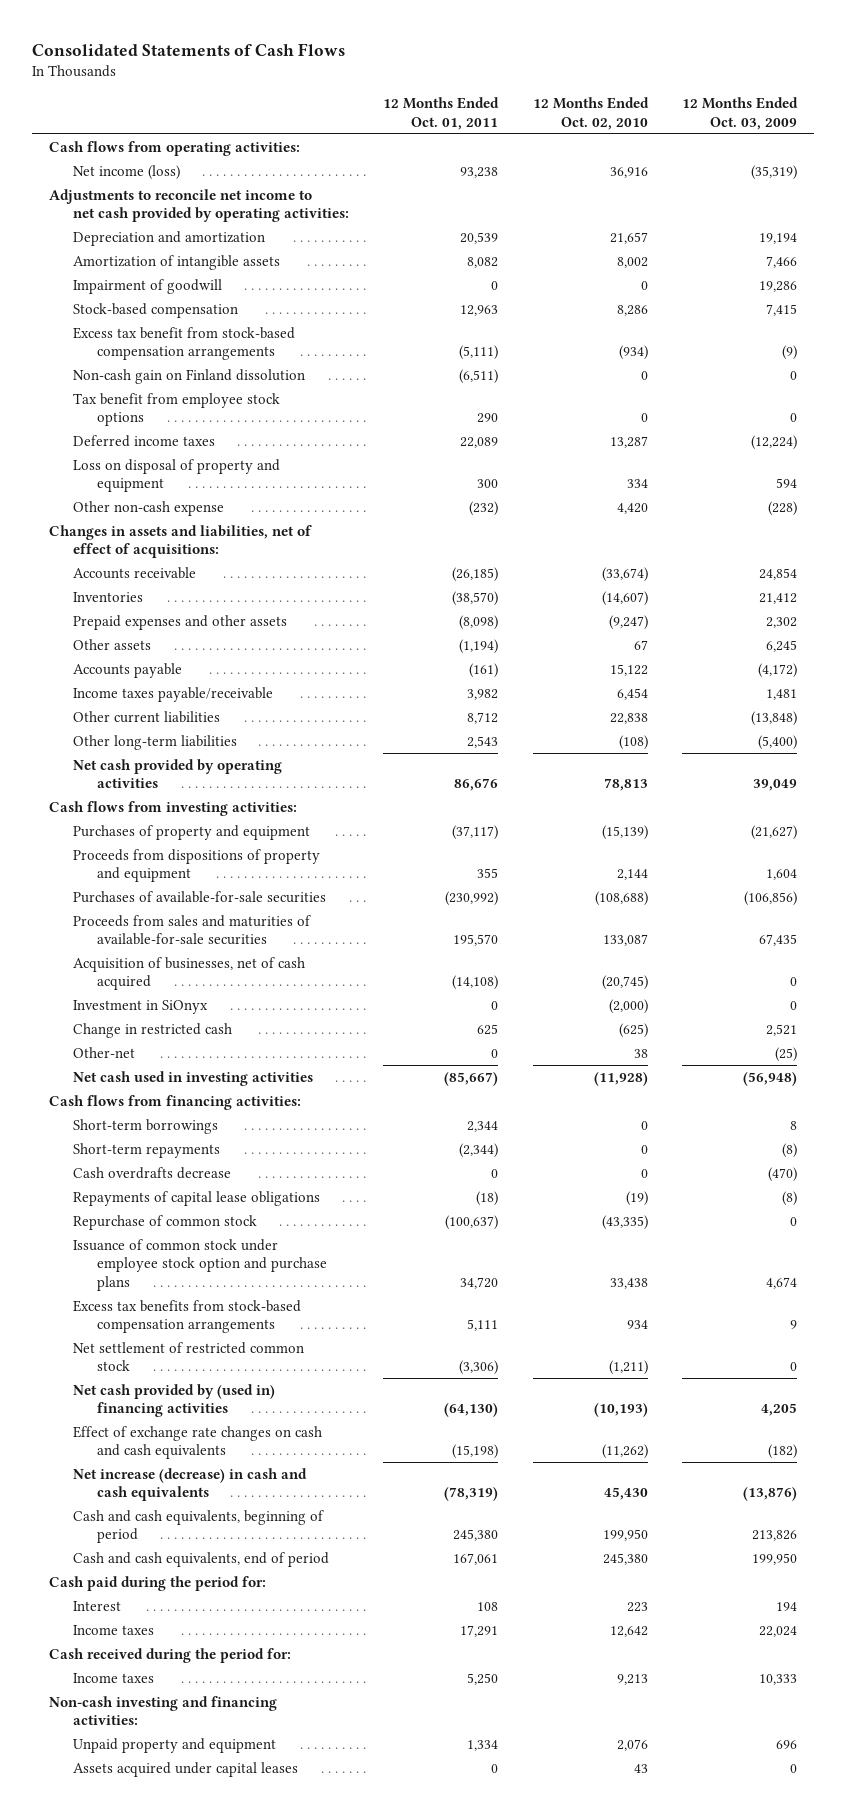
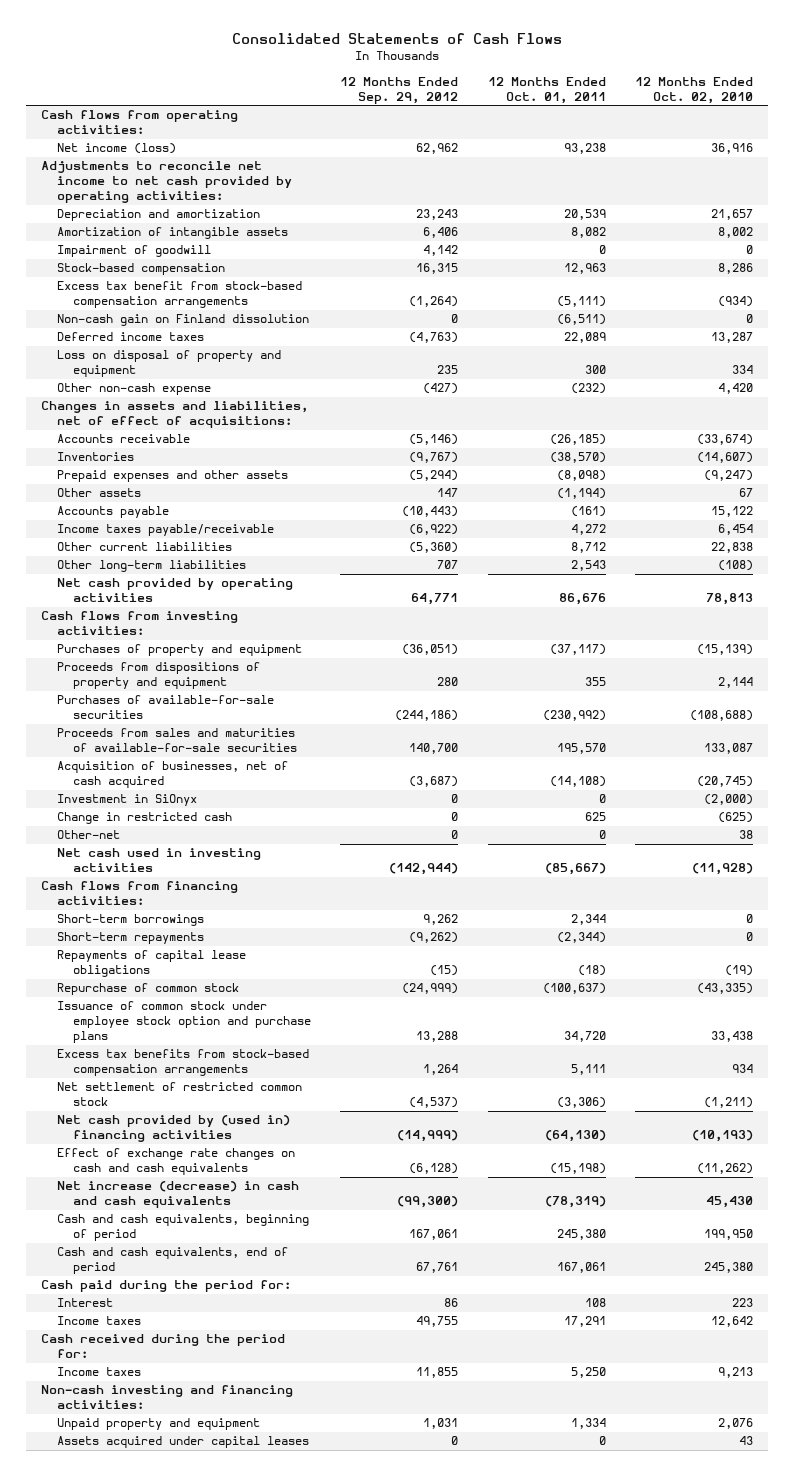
[682,97,799,130] 12 Months Ended Oct. 03, 2009 -> none
none -> [340,76,459,104] 12 Months Ended Sep. 29, 2012
[72,392,280,427] Tax benefit from employee stock options -> none
[467,688,499,700] 3,982 -> [570,524,606,536] 4,272
[72,1166,231,1179] Cash overdrafts decrease -> none

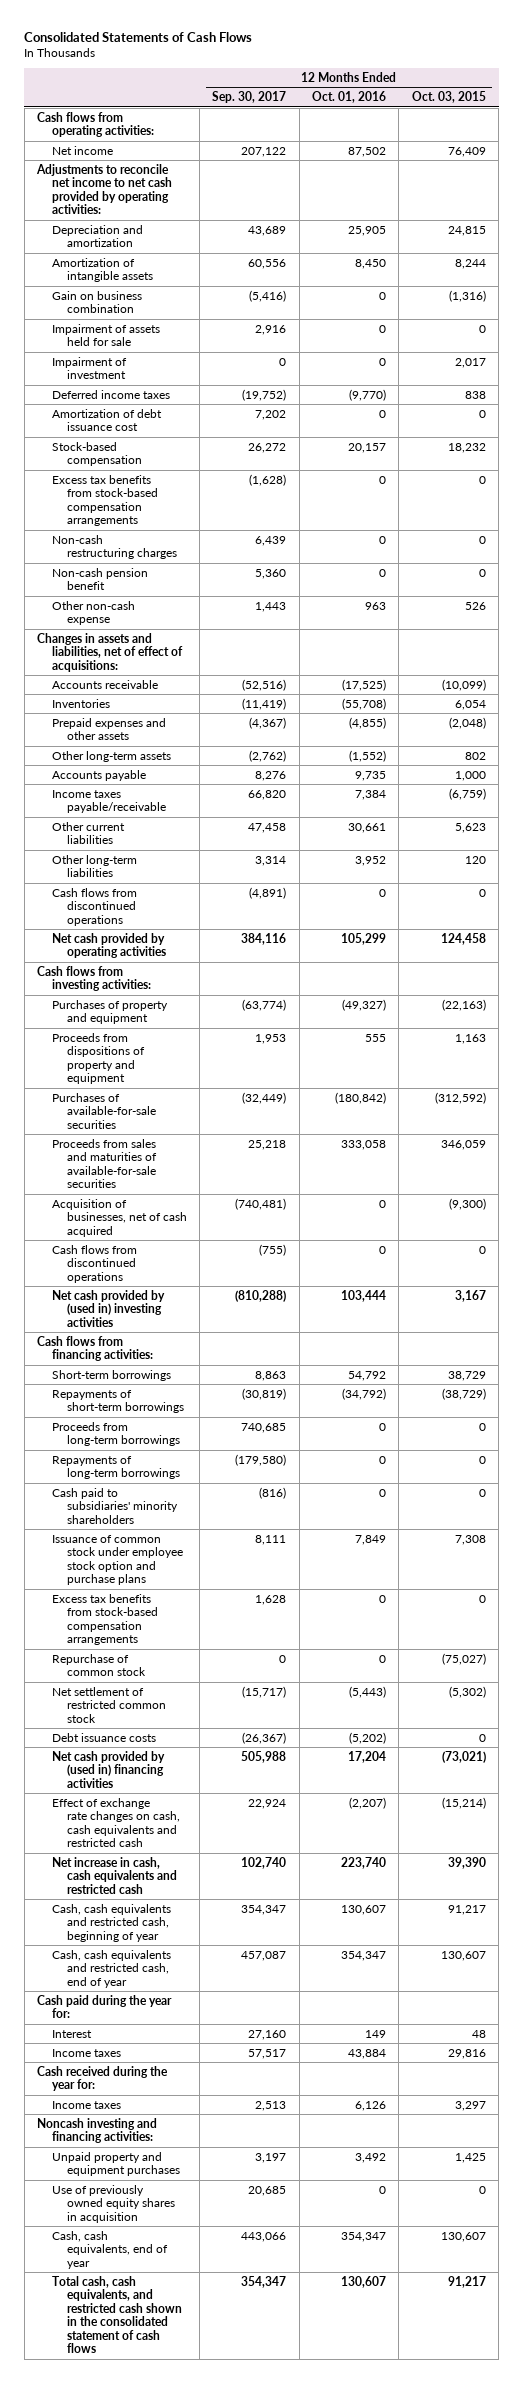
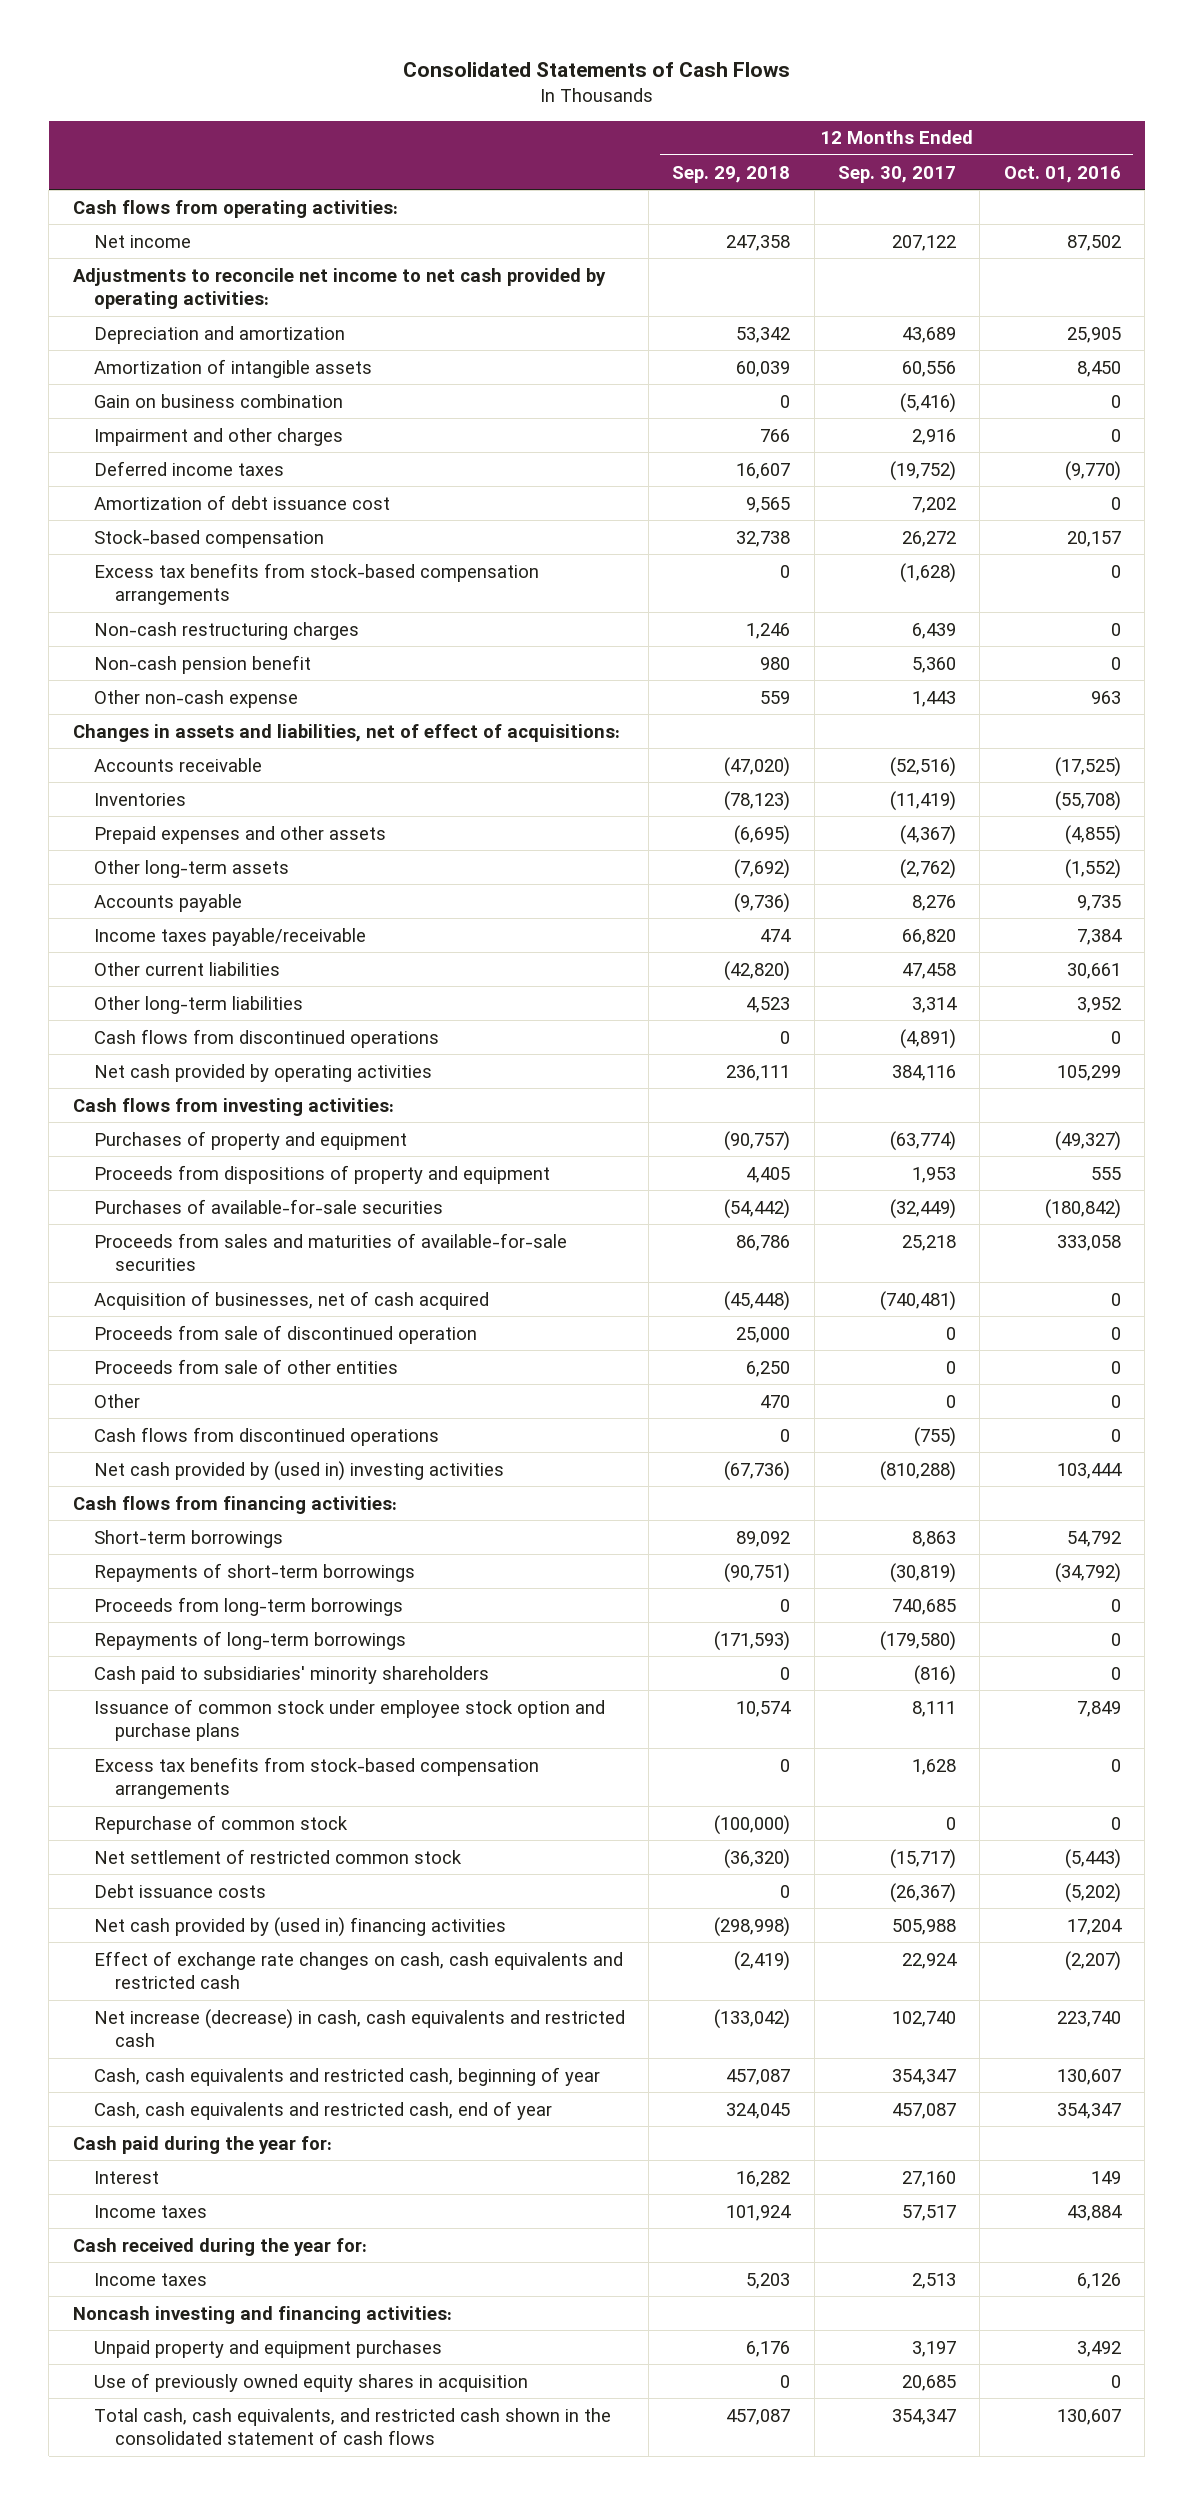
[411,91,486,104] Oct. 03, 2015 -> none
none -> [672,165,791,183] Sep. 29, 2018
[51,356,127,380] Impairment of investment -> none
[51,323,160,347] Impairment of assets held for sale -> [93,427,343,446] Impairment and other charges
none -> [93,1324,477,1344] Proceeds from sale of discontinued operation
none -> [93,1358,398,1374] Proceeds from sale of other entities
none -> [93,1393,140,1408] Other
[51,1856,177,1894] Net increase in cash, cash equivalents and restricted cash -> [93,2008,625,2048] Net increase (decrease) in cash, cash equivalents and restricted cash
[51,2230,168,2269] Cash, cash equivalents, end of year -> none

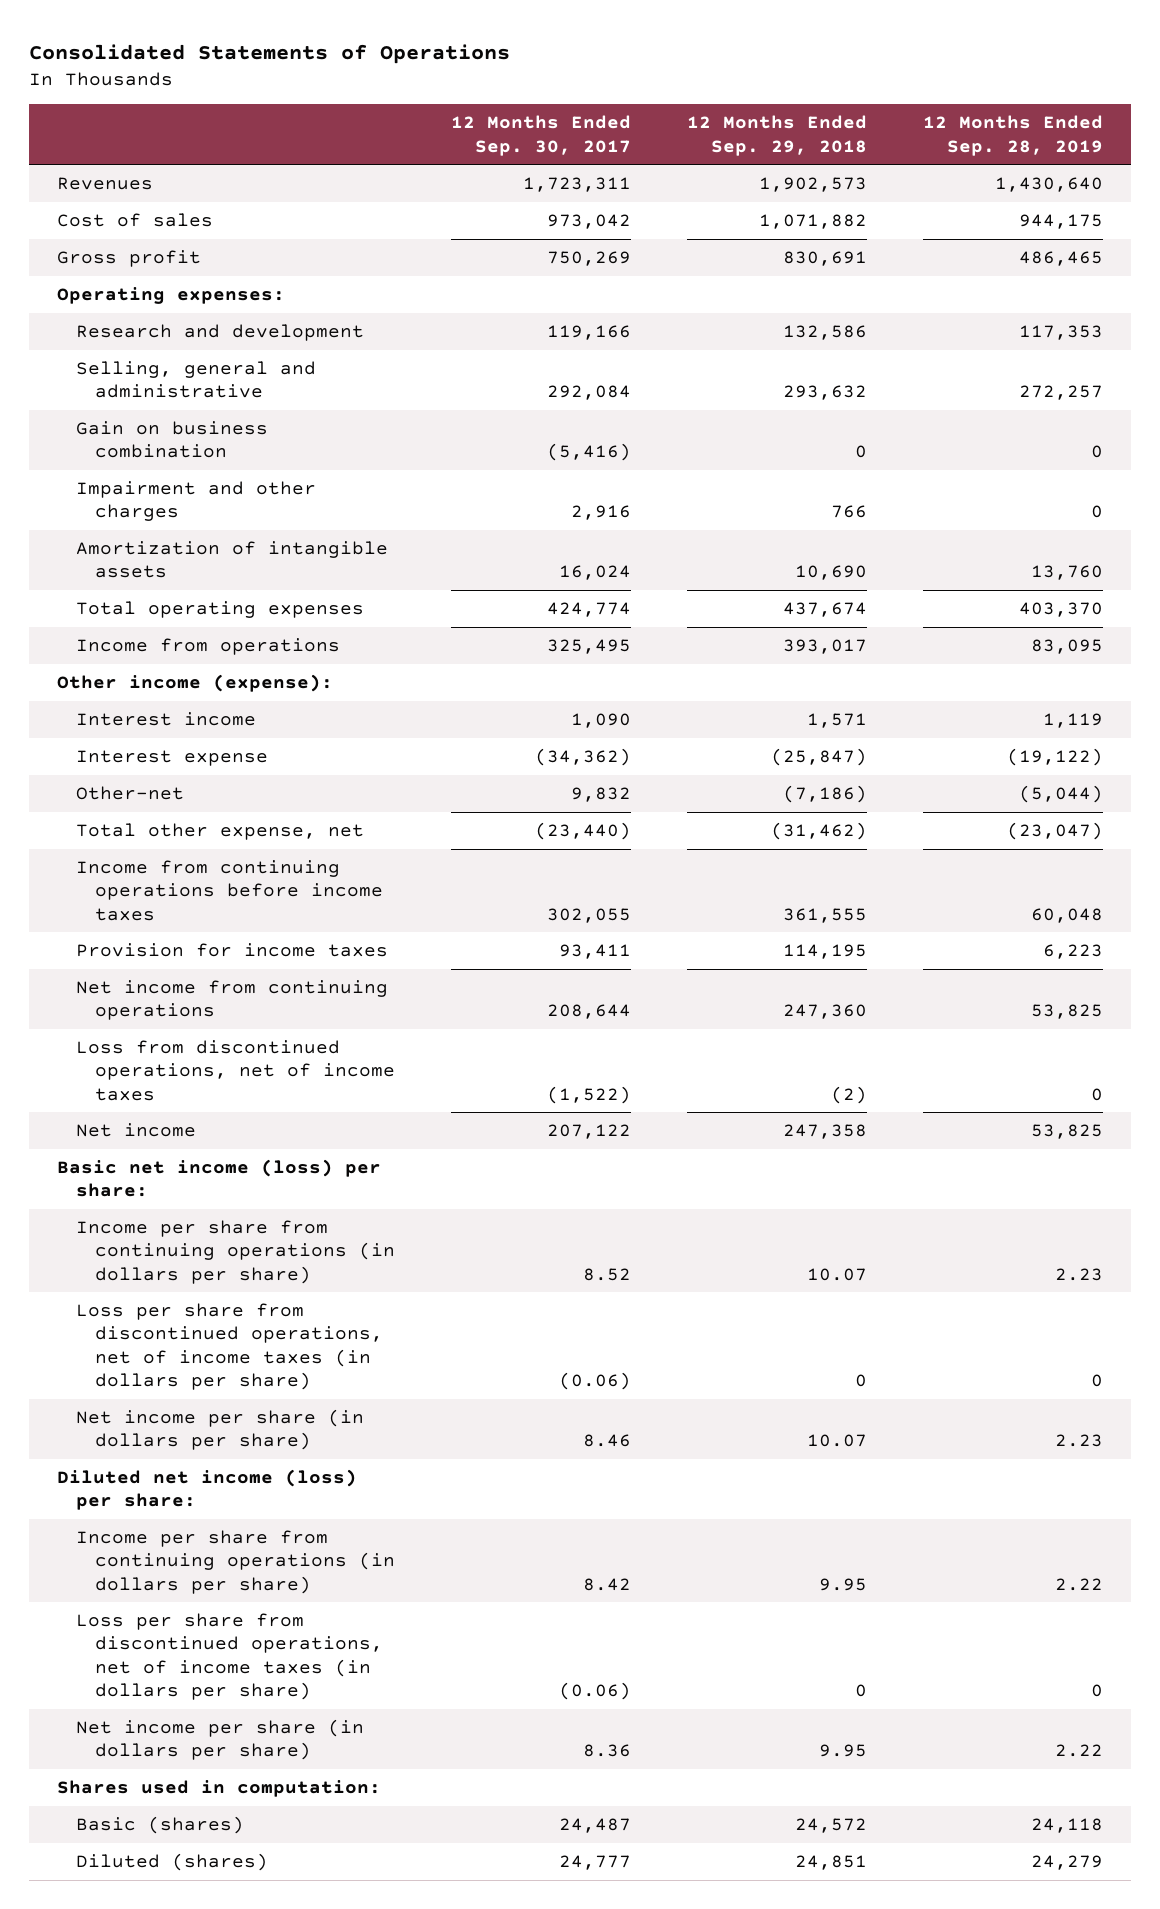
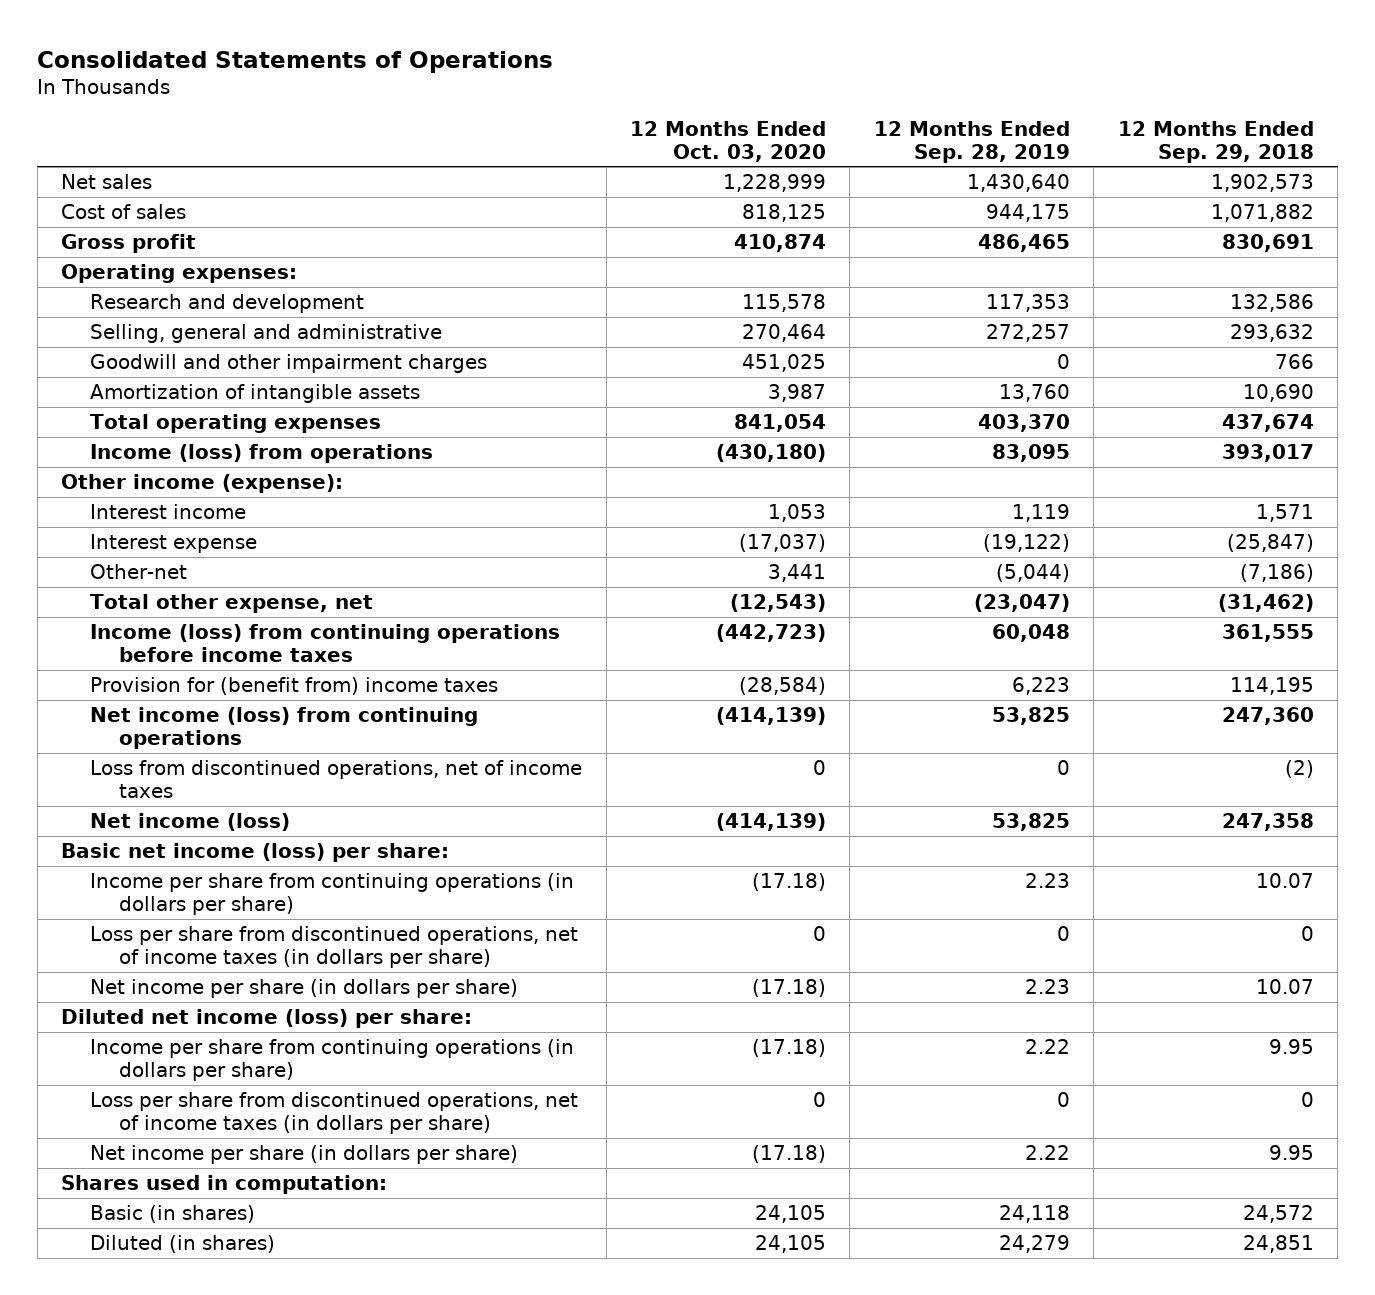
[451,115,632,156] 12 Months Ended Sep. 30, 2017 -> none
none -> [629,120,826,162] 12 Months Ended Oct. 03, 2020
[56,177,153,191] Revenues -> [61,174,153,190] Net sales
[75,421,268,459] Gain on business combination -> none
[75,481,316,522] Impairment and other charges -> [90,354,488,374] Goodwill and other impairment charges
[75,638,340,656] Income from operations -> [90,444,434,464] Income (loss) from operations
[75,860,384,921] Income from continuing operations before income taxes -> [90,624,561,662] Income (loss) from continuing operations before income taxes
[75,943,388,958] Provision for income taxes -> [90,677,499,696] Provision for (benefit from) income taxes
[75,980,388,1021] Net income from continuing operations -> [90,707,479,749] Net income (loss) from continuing operations
[75,1123,196,1138] Net income -> [90,813,291,832] Net income (loss)
[75,1816,244,1835] Basic (shares) -> [90,1205,256,1224] Basic (in shares)
[75,1853,268,1872] Diluted (shares) -> [90,1235,276,1254] Diluted (in shares)

